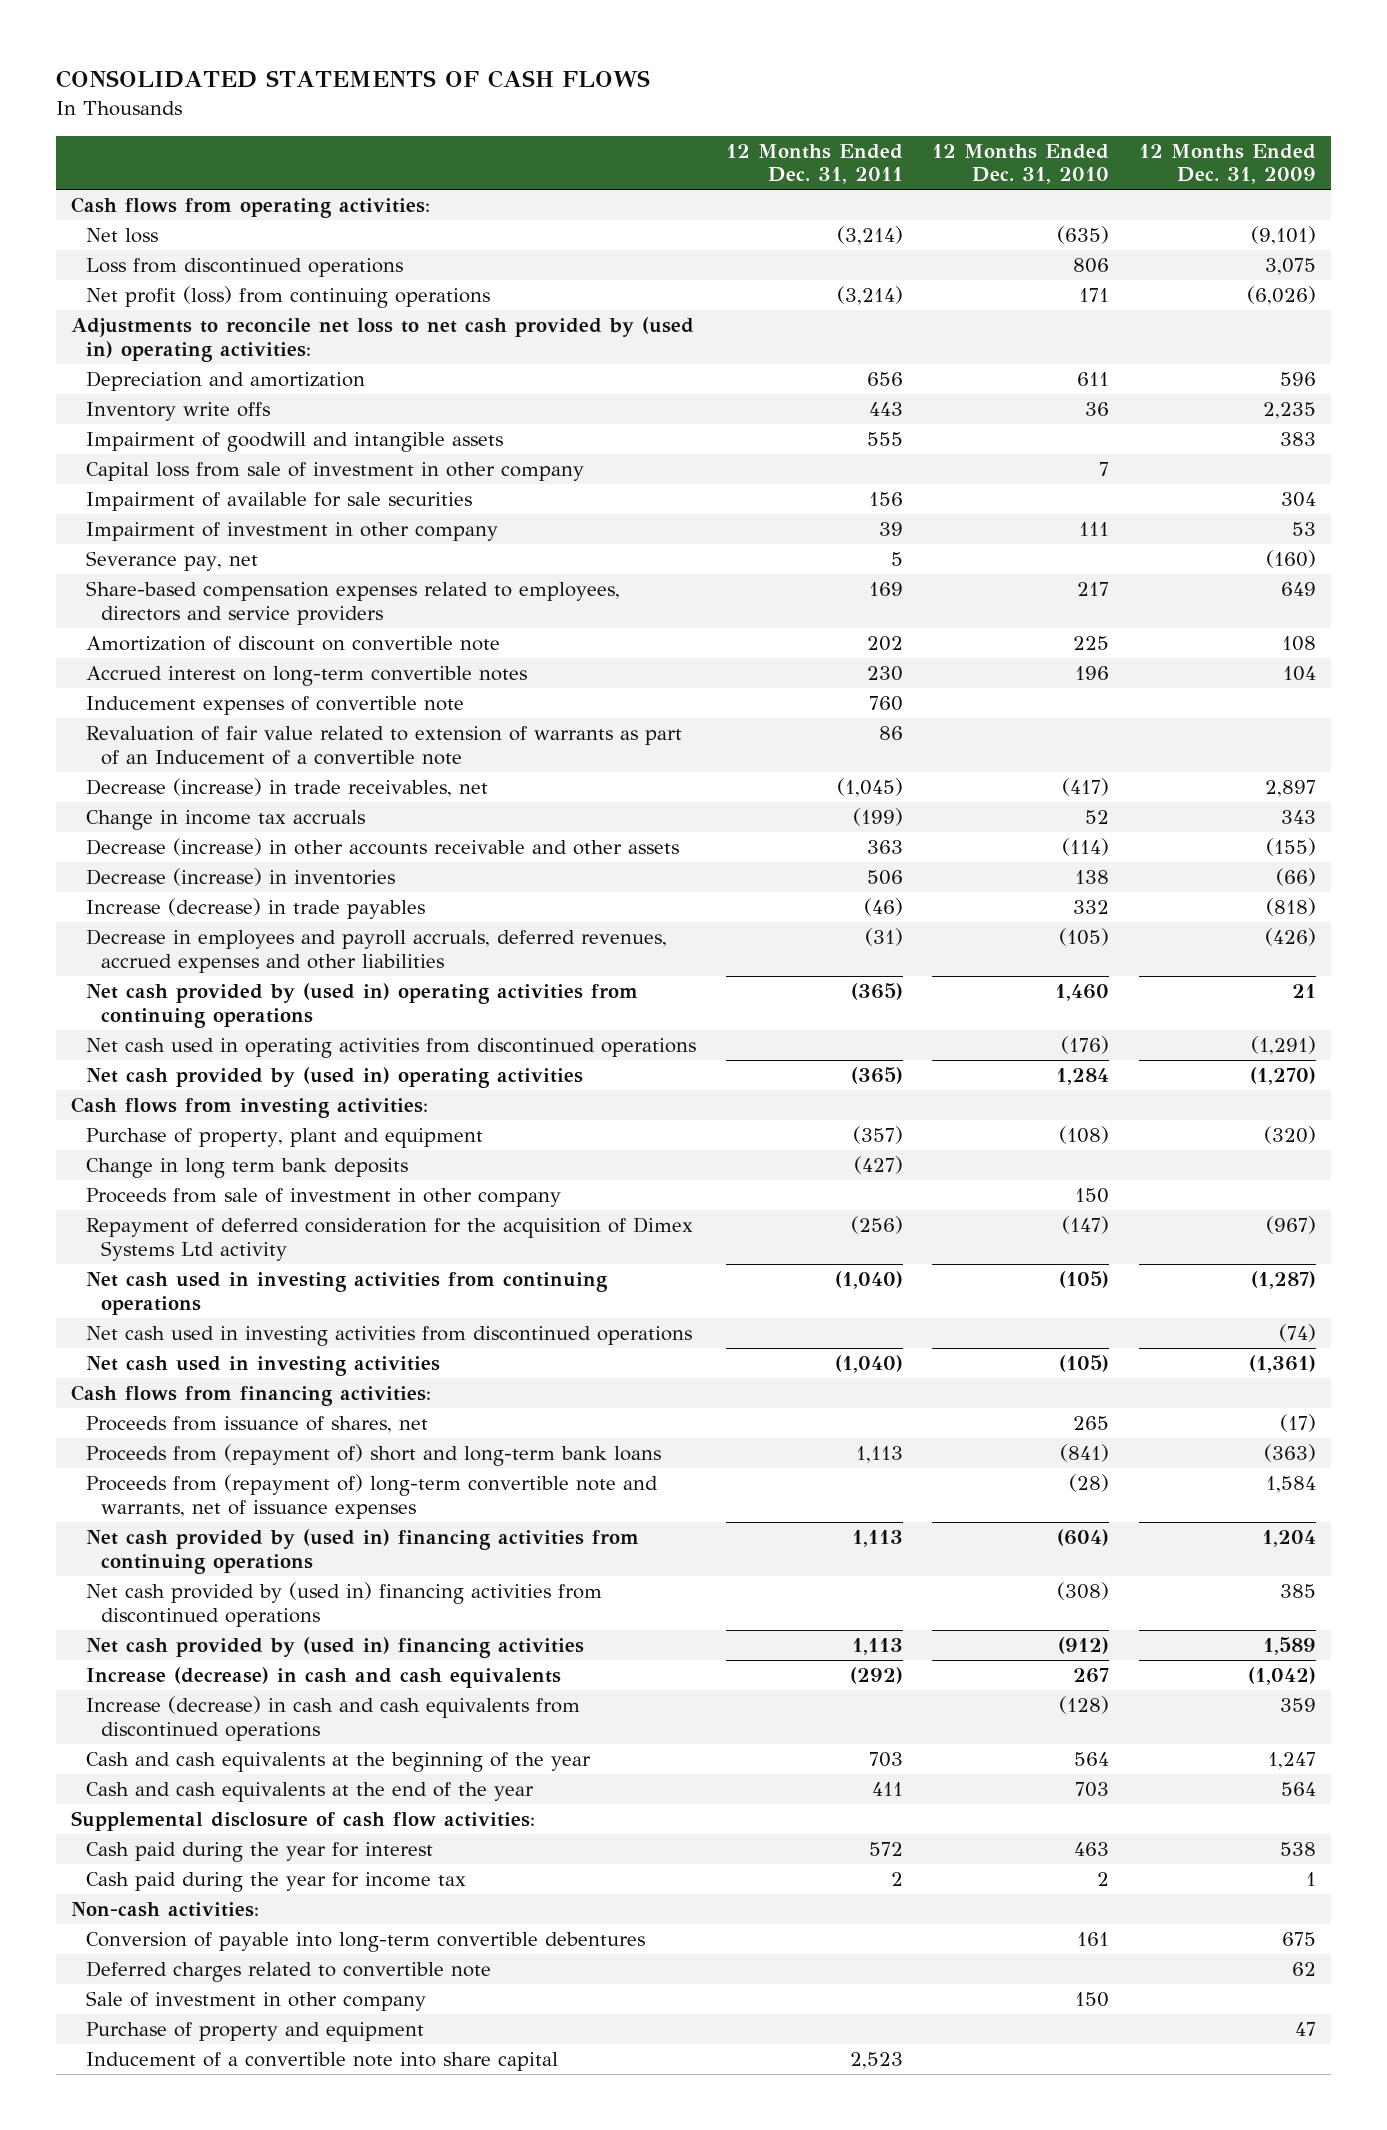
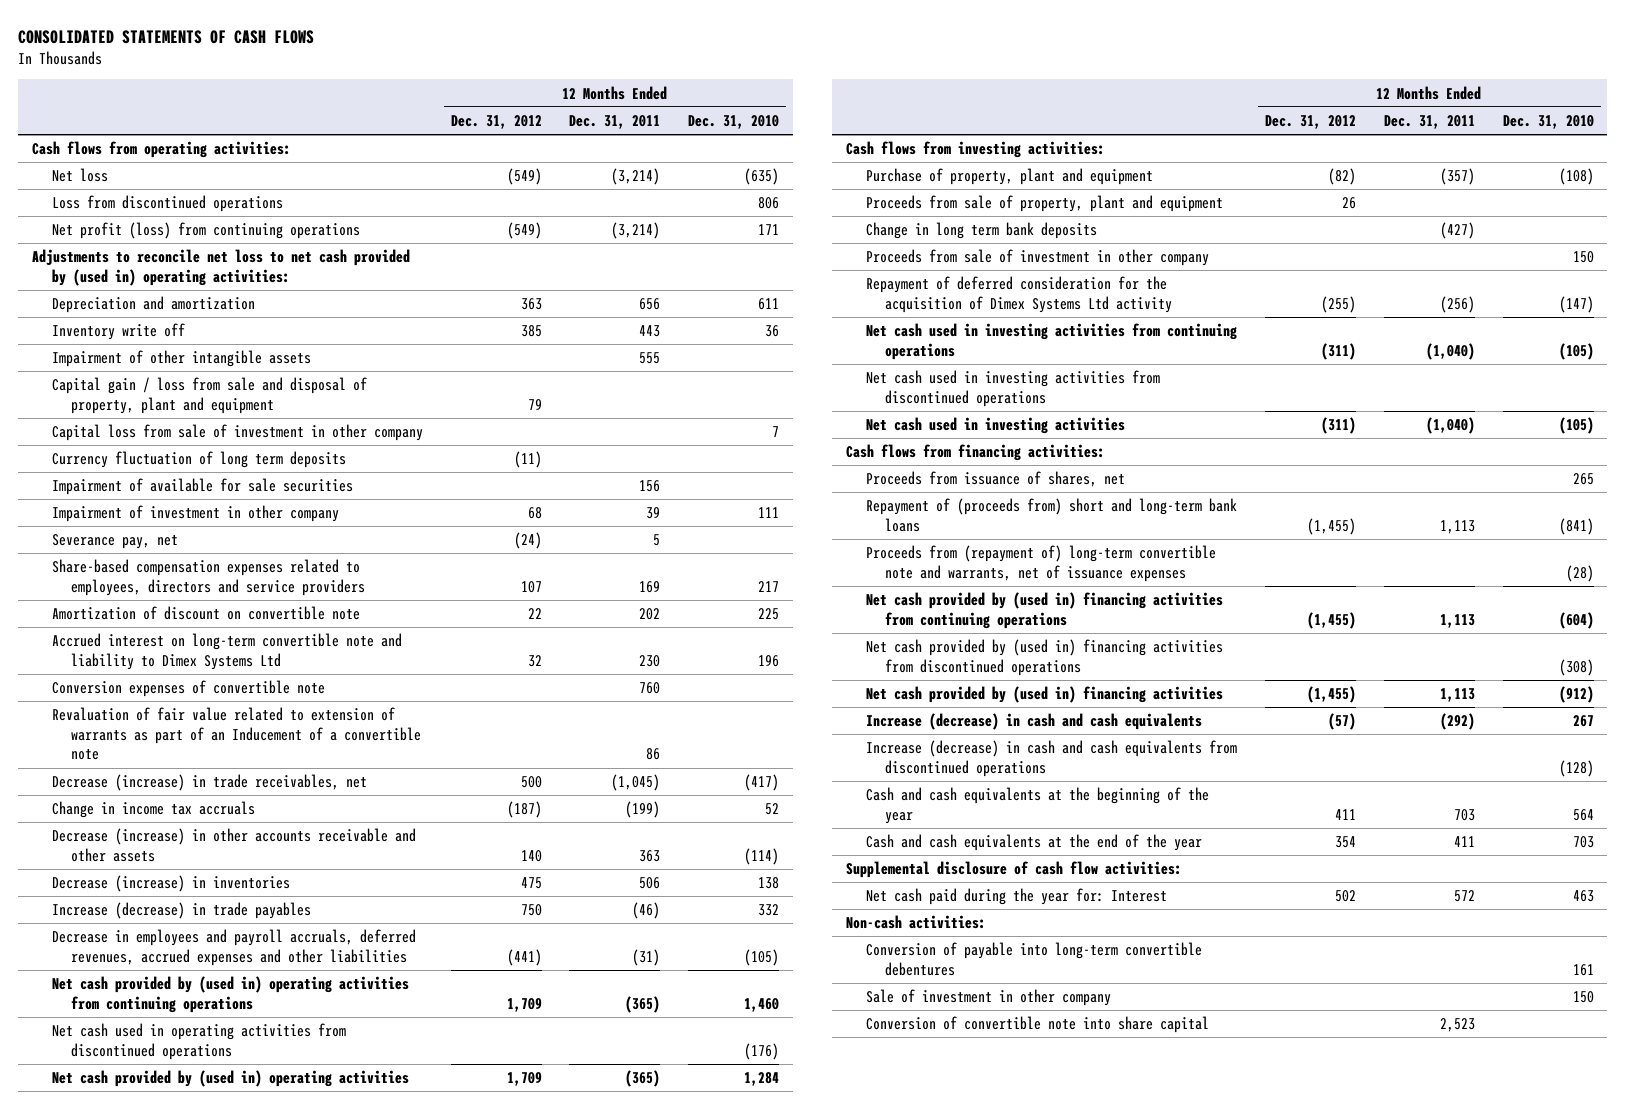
[1139,143,1317,185] 12 Months Ended Dec. 31, 2009 -> none
none -> [450,115,542,130] Dec. 31, 2012
[85,401,270,421] Inventory write offs -> [51,323,185,341] Inventory write off
[85,431,503,452] Impairment of goodwill and intangible assets -> [51,350,311,368] Impairment of other intangible assets
none -> [51,377,367,414] Capital gain / loss from sale and disposal of property, plant and equipment
none -> [51,451,346,469] Currency fluctuation of long term deposits
[85,665,527,686] Accrued interest on long-term convertible notes -> [51,633,402,670] Accrued interest on long-term convertible note and liability to Dimex Systems Ltd
[85,695,464,715] Inducement expenses of convertible note -> [51,680,325,698] Conversion expenses of convertible note
none -> [865,195,1223,213] Proceeds from sale of property, plant and equipment
[85,1443,661,1466] Proceeds from (repayment of) short and long-term bank loans -> [865,498,1237,532] Repayment of (proceeds from) short and long-term bank loans
[85,1871,466,1892] Cash paid during the year for income tax -> none
[85,1841,433,1862] Cash paid during the year for interest -> [865,888,1167,906] Net cash paid during the year for: Interest
[85,1960,491,1982] Deferred charges related to convertible note -> none
[85,2021,424,2042] Purchase of property and equipment -> none
[85,2051,558,2071] Inducement of a convertible note into share capital -> [865,1016,1209,1034] Conversion of convertible note into share capital

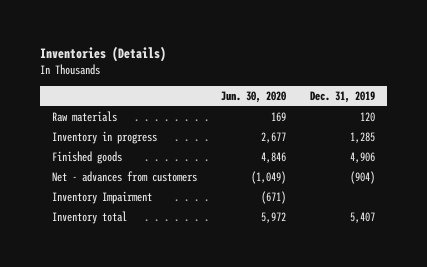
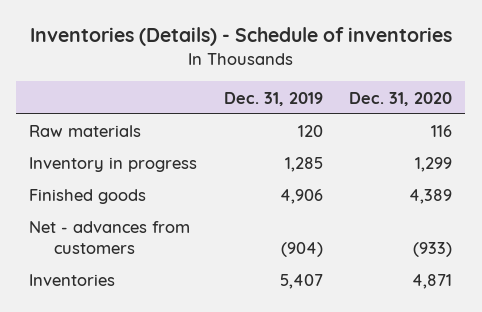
[39,46,166,63] Inventories (Details) -> [29,27,452,47] Inventories (Details) - Schedule of inventories
[220,90,286,103] Jun. 30, 2020 -> none
none -> [349,91,453,106] Dec. 31, 2020
[51,190,152,204] Inventory Impairment -> none
[51,210,127,224] Inventory total -> [29,274,116,287] Inventories

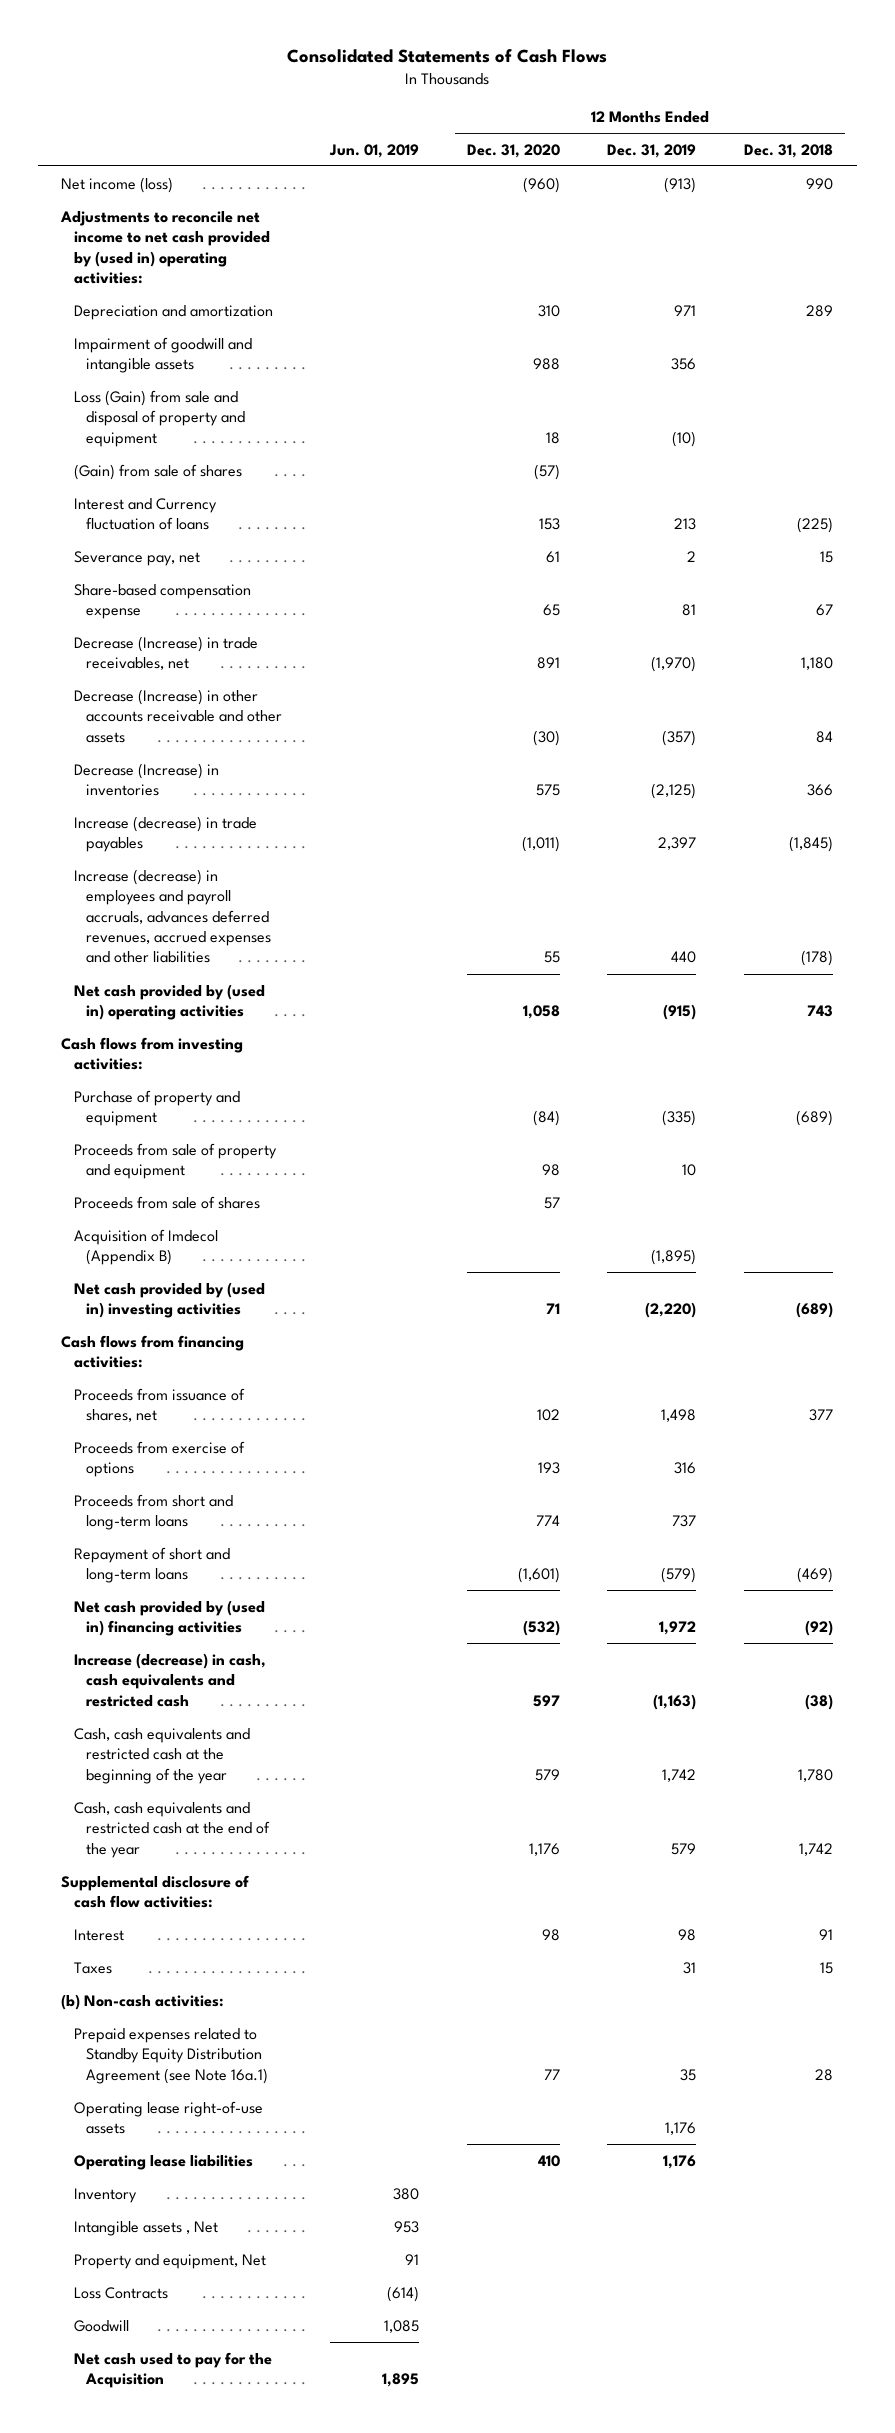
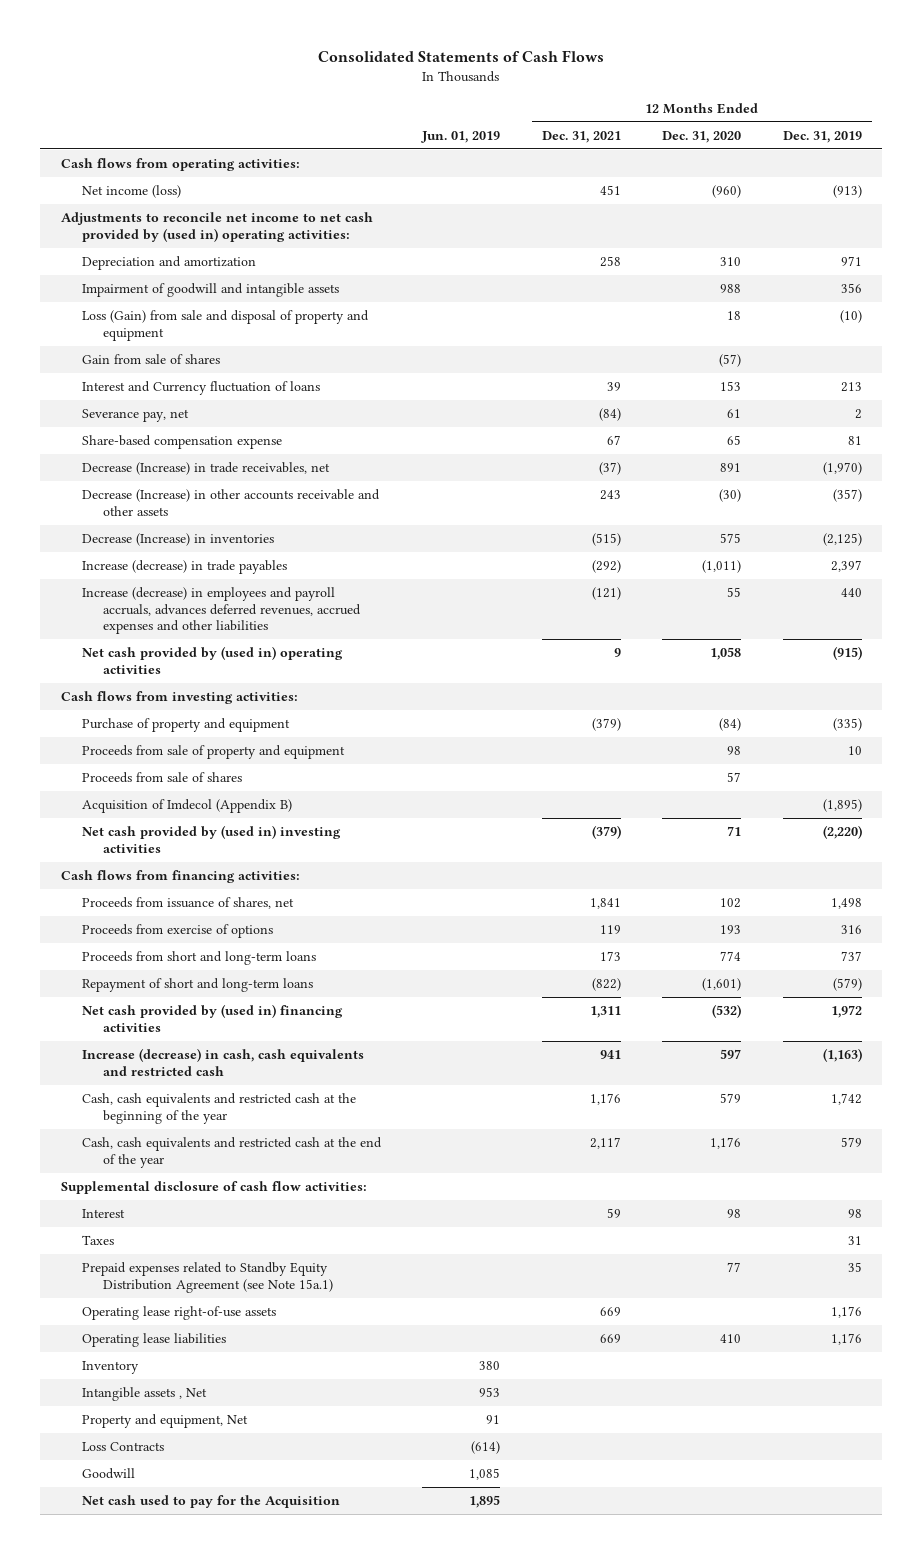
[744,143,834,158] Dec. 31, 2018 -> none
none -> [541,130,621,143] Dec. 31, 2021
none -> [60,158,300,172] Cash flows from operating activities:
[73,463,242,480] (Gain) from sale of shares -> [82,354,221,365] Gain from sale of shares
[61,1993,225,2010] (b) Non-cash activities: -> none
[73,2027,269,2084] Prepaid expenses related to Standby Equity Distribution Agreement (see Note 16a.1) -> [82,1262,334,1293] Prepaid expenses related to Standby Equity Distribution Agreement (see Note 15a.1)

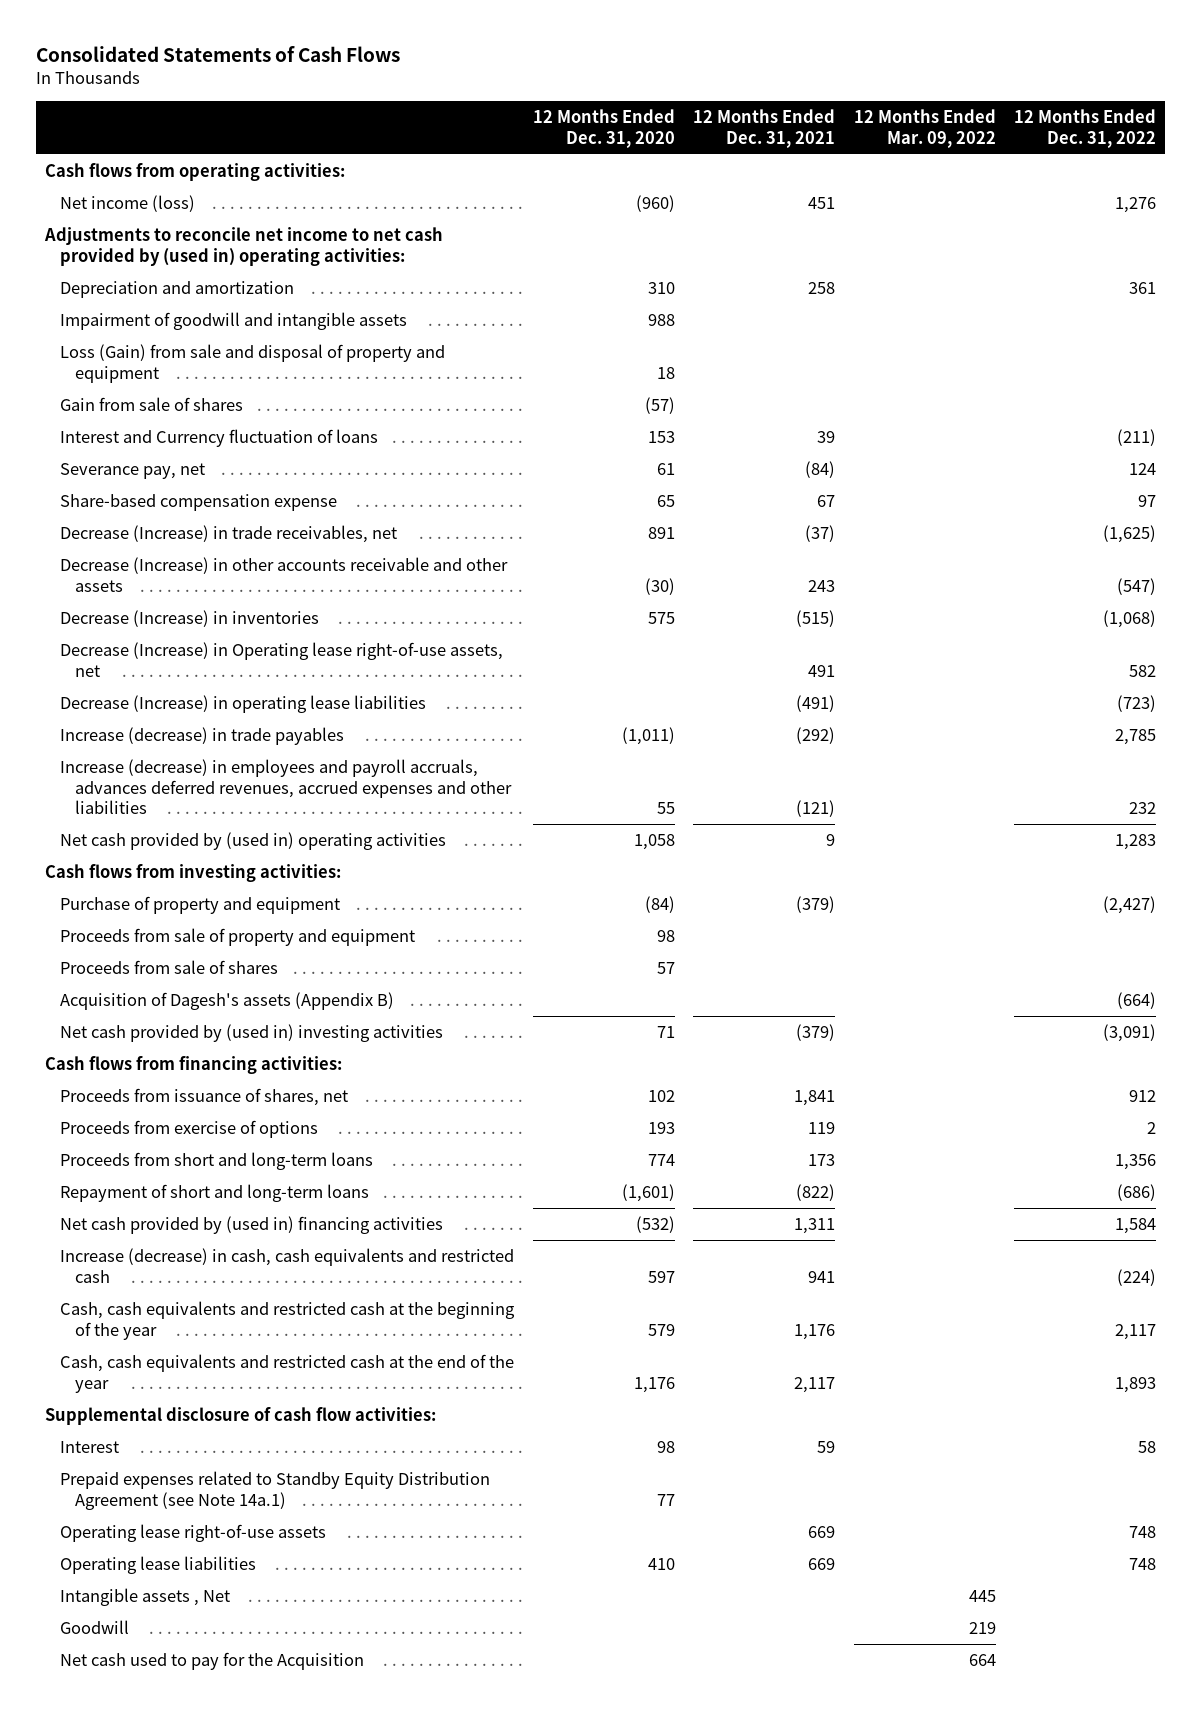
[421,130,501,143] Jun. 01, 2019 -> none
[782,130,862,143] Dec. 31, 2019 -> none
none -> [853,109,996,148] 12 Months Ended Mar. 09, 2022
none -> [1013,109,1156,148] 12 Months Ended Dec. 31, 2022
none -> [60,642,504,677] Decrease (Increase) in Operating lease right-of-use assets, net
none -> [60,695,427,714] Decrease (Increase) in operating lease liabilities
[82,799,293,814] Acquisition of Imdecol (Appendix B) -> [60,992,395,1011] Acquisition of Dagesh's assets (Appendix B)
[82,1235,115,1246] Taxes -> none
[82,1262,334,1293] Prepaid expenses related to Standby Equity Distribution Agreement (see Note 15a.1) -> [60,1471,491,1510] Prepaid expenses related to Standby Equity Distribution Agreement (see Note 14a.1)
[82,1361,140,1375] Inventory -> none
[82,1414,249,1429] Property and equipment, Net -> none
[82,1442,165,1452] Loss Contracts -> none

